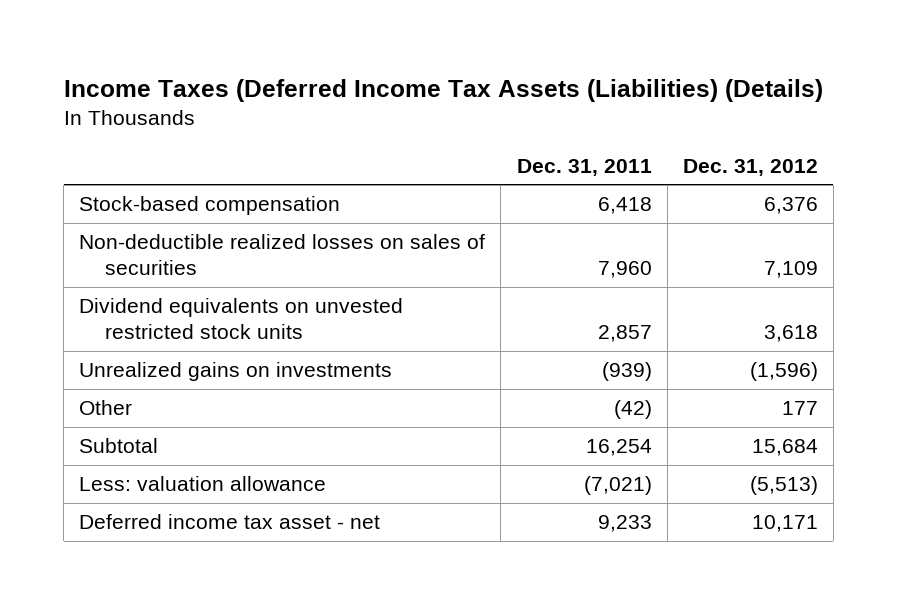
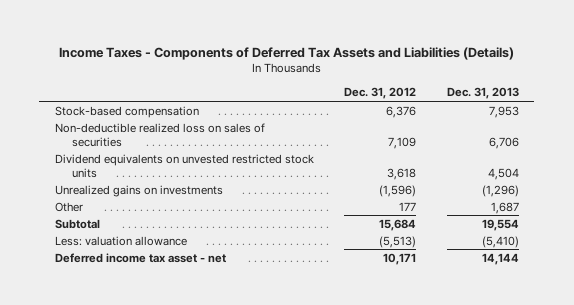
[63,78,823,102] Income Taxes (Deferred Income Tax Assets (Liabilities) (Details) -> [58,47,514,61] Income Taxes - Components of Deferred Tax Assets and Liabilities (Details)
[516,158,652,176] Dec. 31, 2011 -> none
none -> [446,87,519,100] Dec. 31, 2013
[79,234,486,275] Non-deductible realized losses on sales of securities -> [54,122,265,147] Non-deductible realized loss on sales of securities

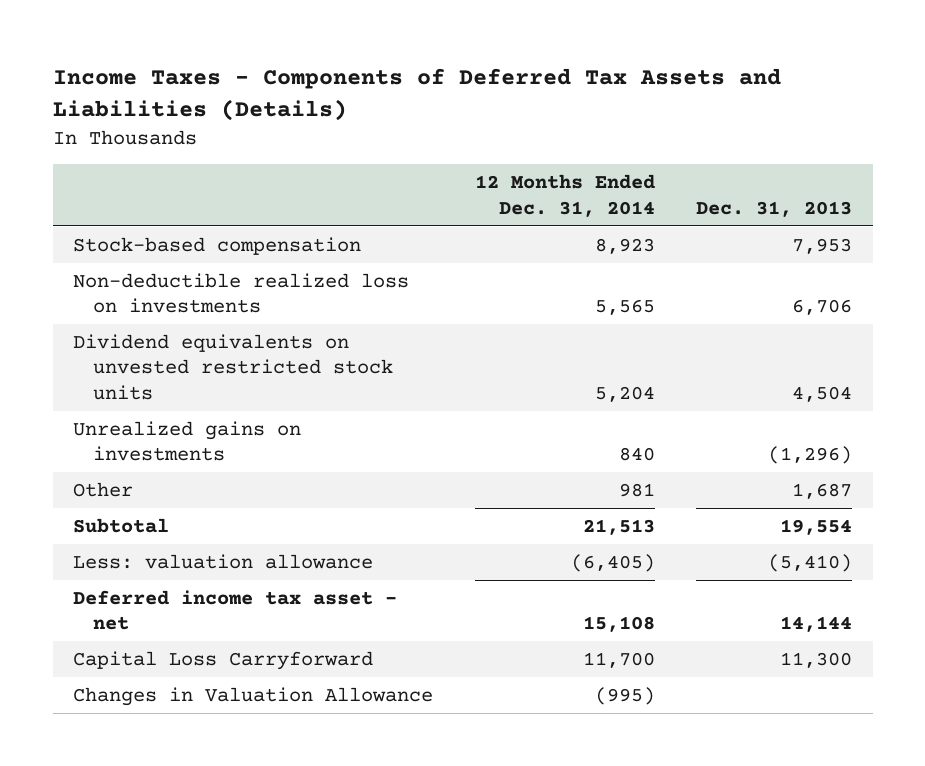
[344,87,417,100] Dec. 31, 2012 -> none
none -> [474,174,655,217] 12 Months Ended Dec. 31, 2014
[54,122,265,147] Non-deductible realized loss on sales of securities -> [73,272,410,314] Non-deductible realized loss on investments
none -> [73,650,374,670] Capital Loss Carryforward
none -> [73,686,434,706] Changes in Valuation Allowance

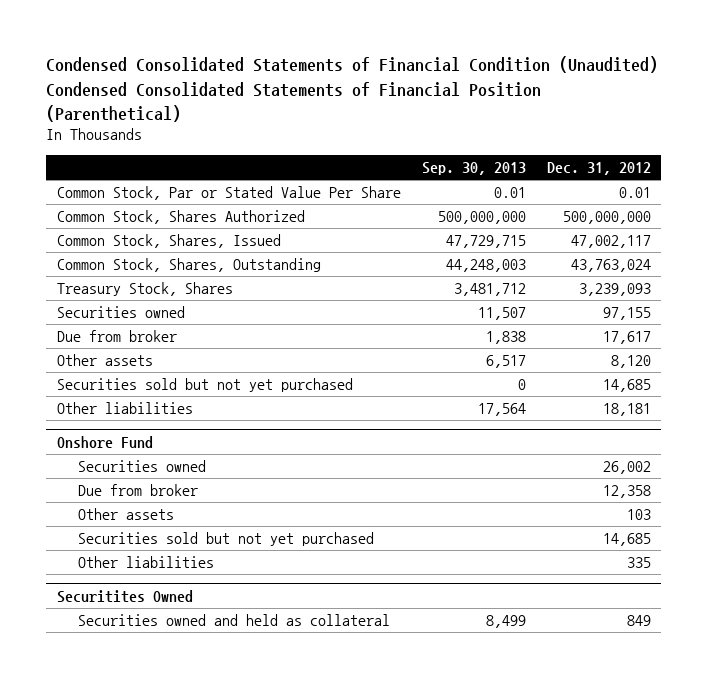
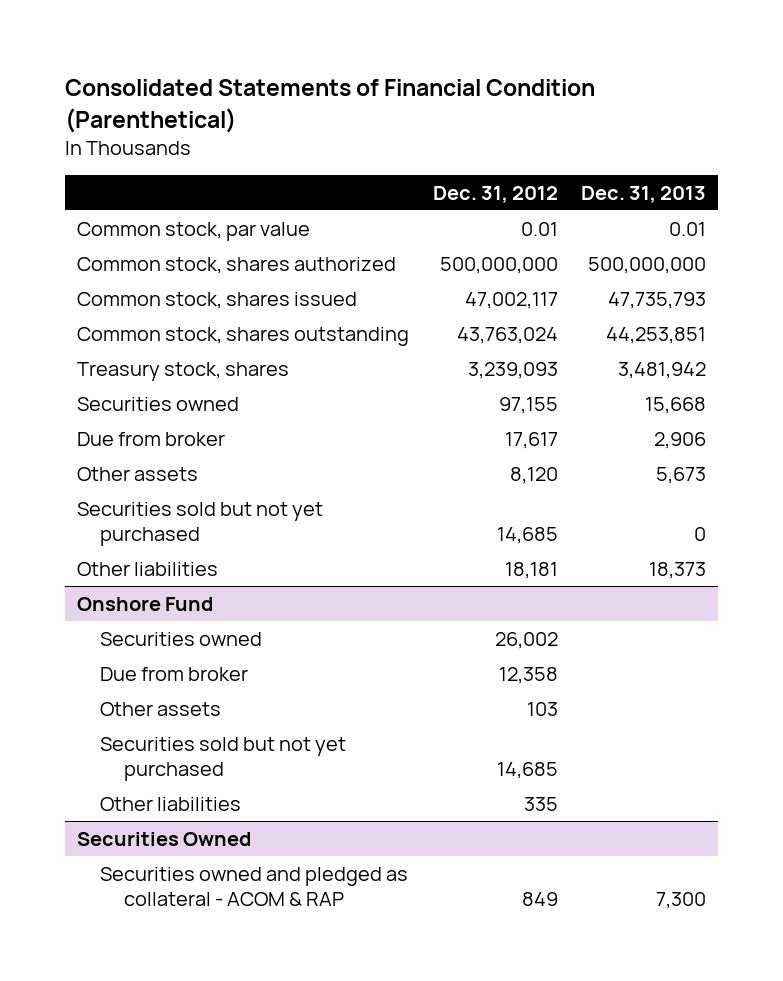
[46,56,659,122] Condensed Consolidated Statements of Financial Condition (Unaudited) Condensed Consolidated Statements of Financial Position (Parenthetical) -> [65,79,596,133] Consolidated Statements of Financial Condition (Parenthetical)
[421,161,526,175] Sep. 30, 2013 -> none
none -> [581,185,707,203] Dec. 31, 2013
[56,185,401,200] Common Stock, Par or Stated Value Per Share -> [77,221,311,241] Common stock, par value
[56,209,305,224] Common Stock, Shares Authorized -> [77,256,397,274] Common stock, shares authorized
[56,233,281,248] Common Stock, Shares, Issued -> [77,291,358,309] Common stock, shares issued
[56,257,321,272] Common Stock, Shares, Outstanding -> [77,326,410,346] Common stock, shares outstanding
[56,281,233,296] Treasury Stock, Shares -> [77,361,290,381] Treasury stock, shares
[56,589,193,603] Securitites Owned -> none
none -> [77,831,252,846] Securities Owned
[78,613,391,626] Securities owned and held as collateral -> [100,866,409,906] Securities owned and pledged as collateral - ACOM & RAP

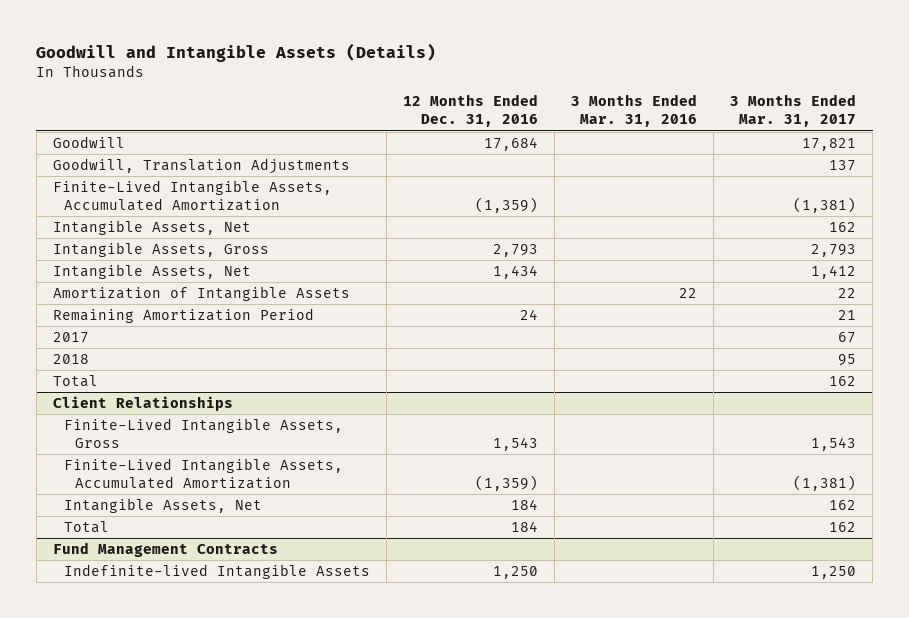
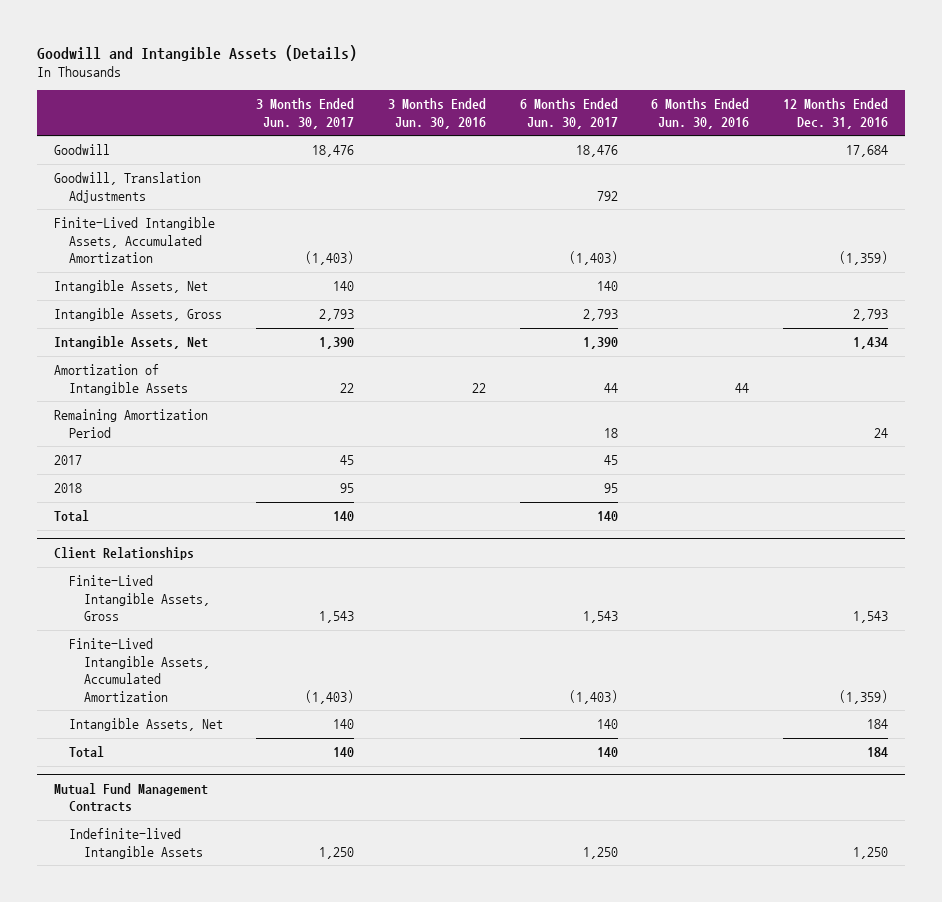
[571,94,698,128] 3 Months Ended Mar. 31, 2016 -> none
[730,94,857,128] 3 Months Ended Mar. 31, 2017 -> none
none -> [256,98,355,129] 3 Months Ended Jun. 30, 2017
none -> [388,98,487,129] 3 Months Ended Jun. 30, 2016
none -> [519,98,618,129] 6 Months Ended Jun. 30, 2017
none -> [651,98,750,129] 6 Months Ended Jun. 30, 2016
[52,541,278,557] Fund Management Contracts -> [53,783,208,813] Mutual Fund Management Contracts

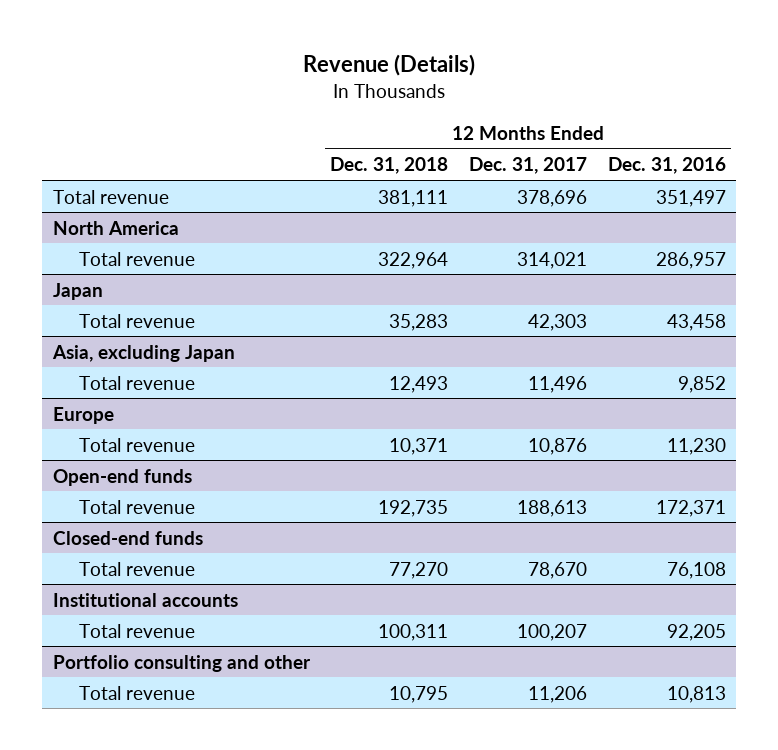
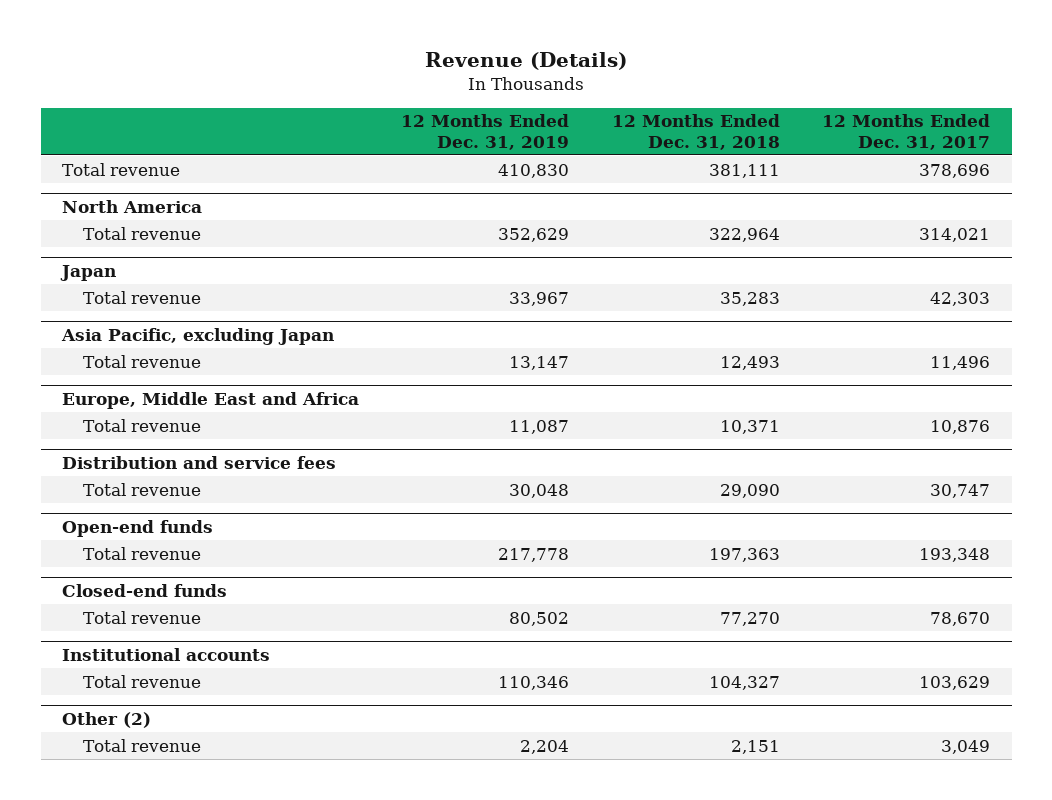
[607,157,726,175] Dec. 31, 2016 -> none
none -> [401,114,570,150] 12 Months Ended Dec. 31, 2019
[51,344,235,362] Asia, excluding Japan -> [60,327,334,345] Asia Pacific, excluding Japan
[52,406,114,424] Europe -> [61,391,359,409] Europe, Middle East and Africa
none -> [61,455,336,469] Distribution and service fees
none -> [83,482,202,496] Total revenue
[378,499,449,517] 192,735 -> [708,547,780,562] 197,363
[516,499,587,517] 188,613 -> [919,547,991,562] 193,348
[378,623,449,641] 100,311 -> [708,675,780,690] 104,327
[516,623,587,641] 100,207 -> [919,675,991,690] 103,629
[52,654,311,672] Portfolio consulting and other -> [61,711,151,728] Other (2)
[389,685,449,703] 10,795 -> [730,739,780,754] 2,151
[527,685,587,703] 11,206 -> [941,739,991,754] 3,049

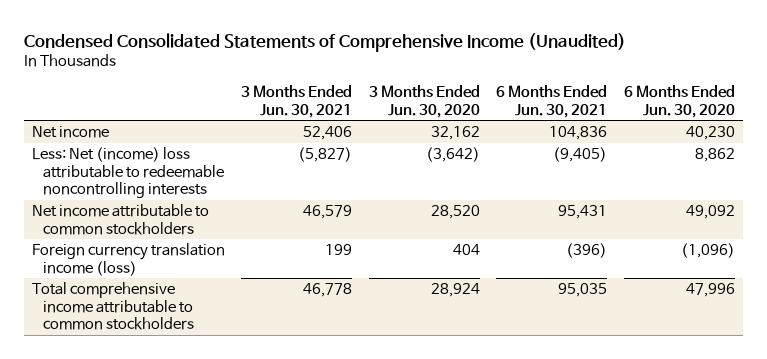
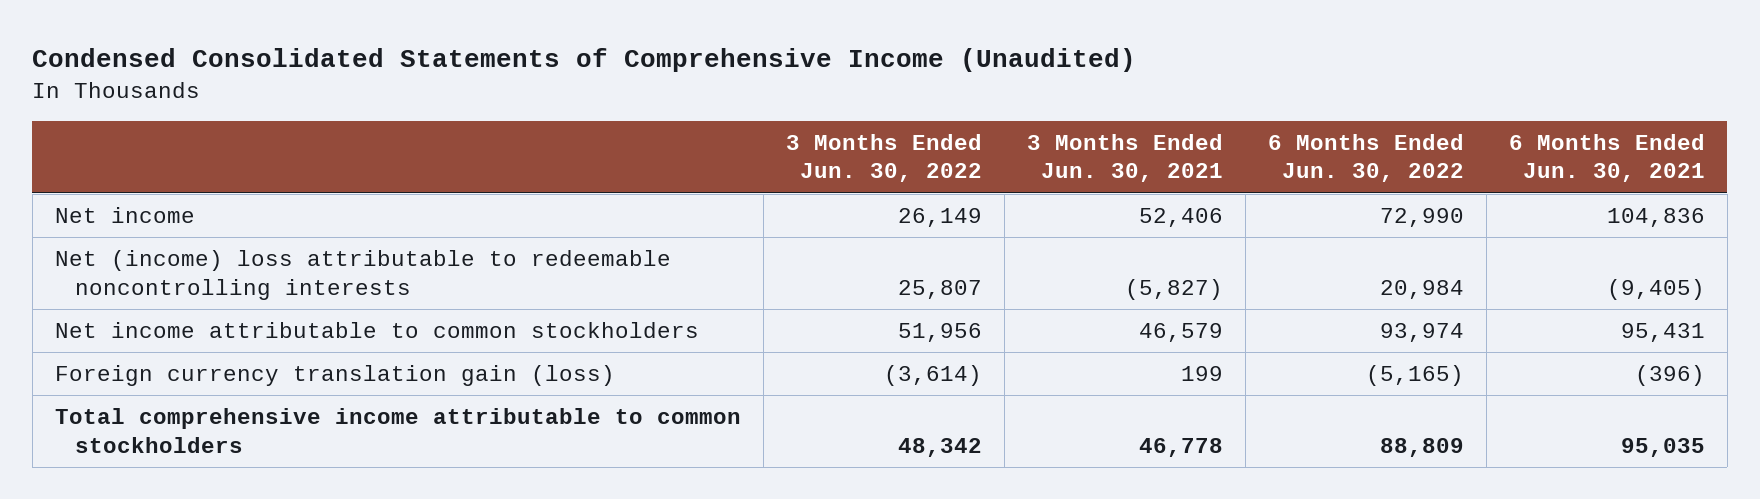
[368,85,480,118] 3 Months Ended Jun. 30, 2020 -> none
[623,85,735,118] 6 Months Ended Jun. 30, 2020 -> none
none -> [785,133,982,183] 3 Months Ended Jun. 30, 2022
none -> [1267,133,1464,183] 6 Months Ended Jun. 30, 2022
[31,147,225,199] Less: Net (income) loss attributable to redeemable noncontrolling interests -> [54,250,671,300] Net (income) loss attributable to redeemable noncontrolling interests
[31,243,225,276] Foreign currency translation income (loss) -> [54,365,615,387] Foreign currency translation gain (loss)

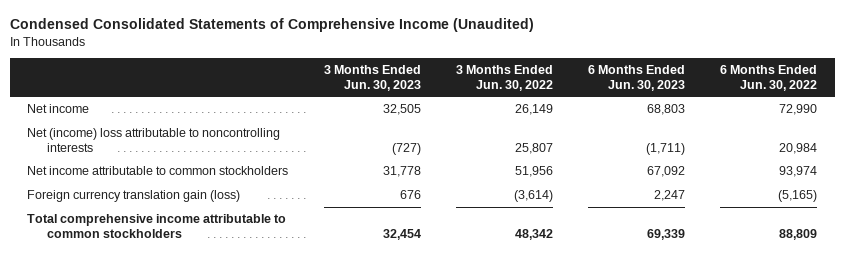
[1026,133,1223,183] 3 Months Ended Jun. 30, 2021 -> none
[1508,133,1705,183] 6 Months Ended Jun. 30, 2021 -> none
none -> [323,65,421,91] 3 Months Ended Jun. 30, 2023
none -> [587,65,685,91] 6 Months Ended Jun. 30, 2023
[54,250,671,300] Net (income) loss attributable to redeemable noncontrolling interests -> [27,128,281,152] Net (income) loss attributable to noncontrolling interests

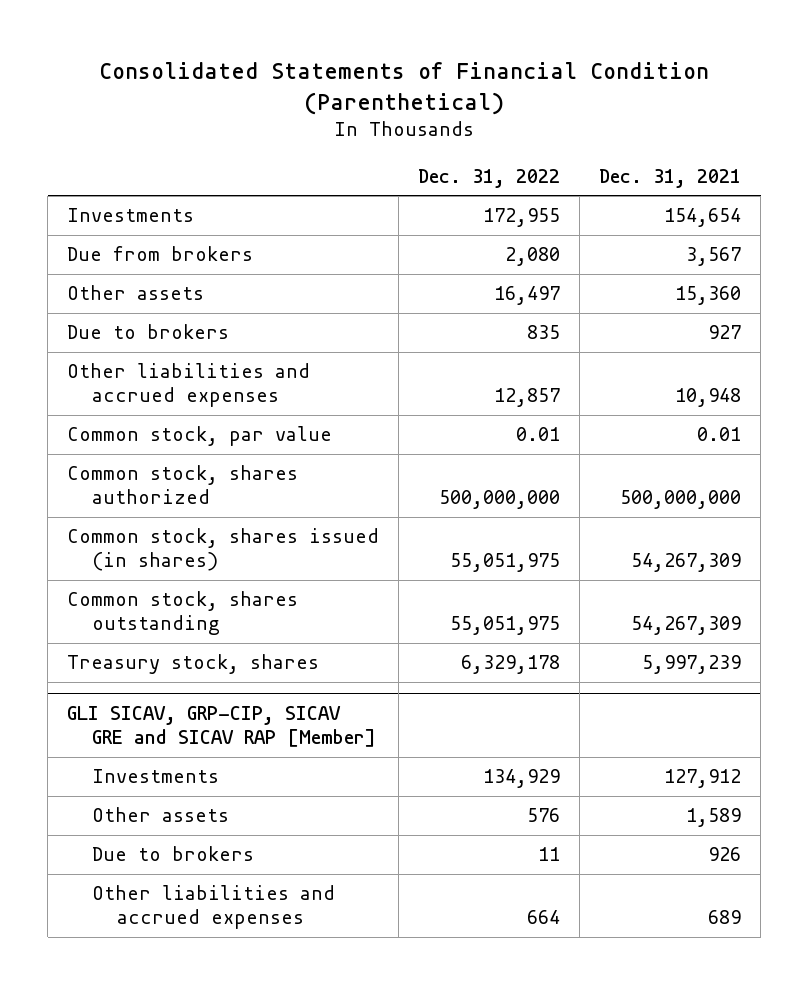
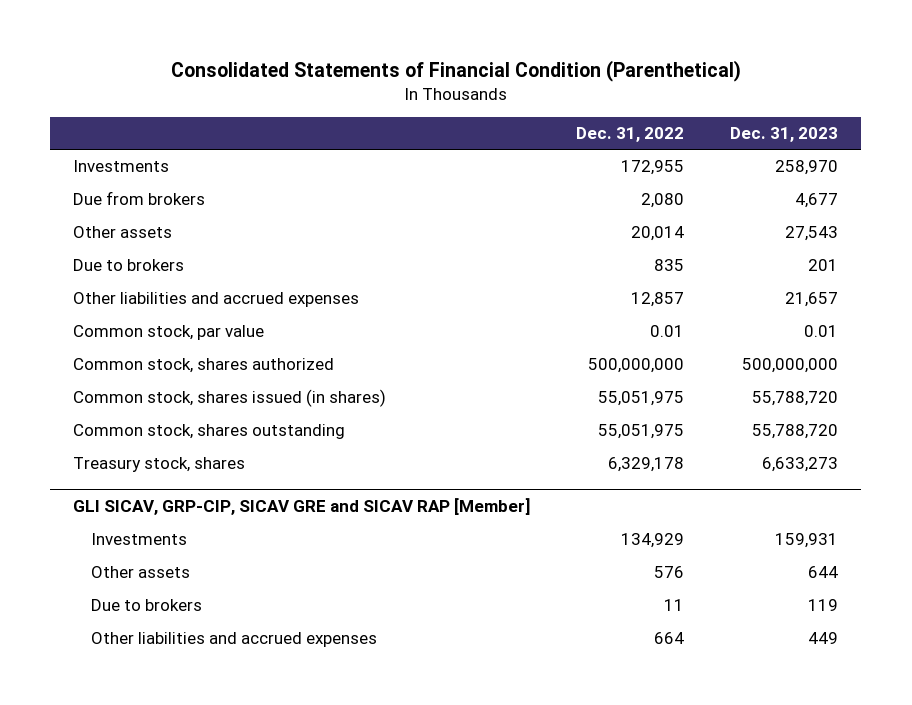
[599,168,742,188] Dec. 31, 2021 -> none
none -> [730,127,839,143] Dec. 31, 2023
[494,286,561,306] 16,497 -> [631,226,685,242] 20,014

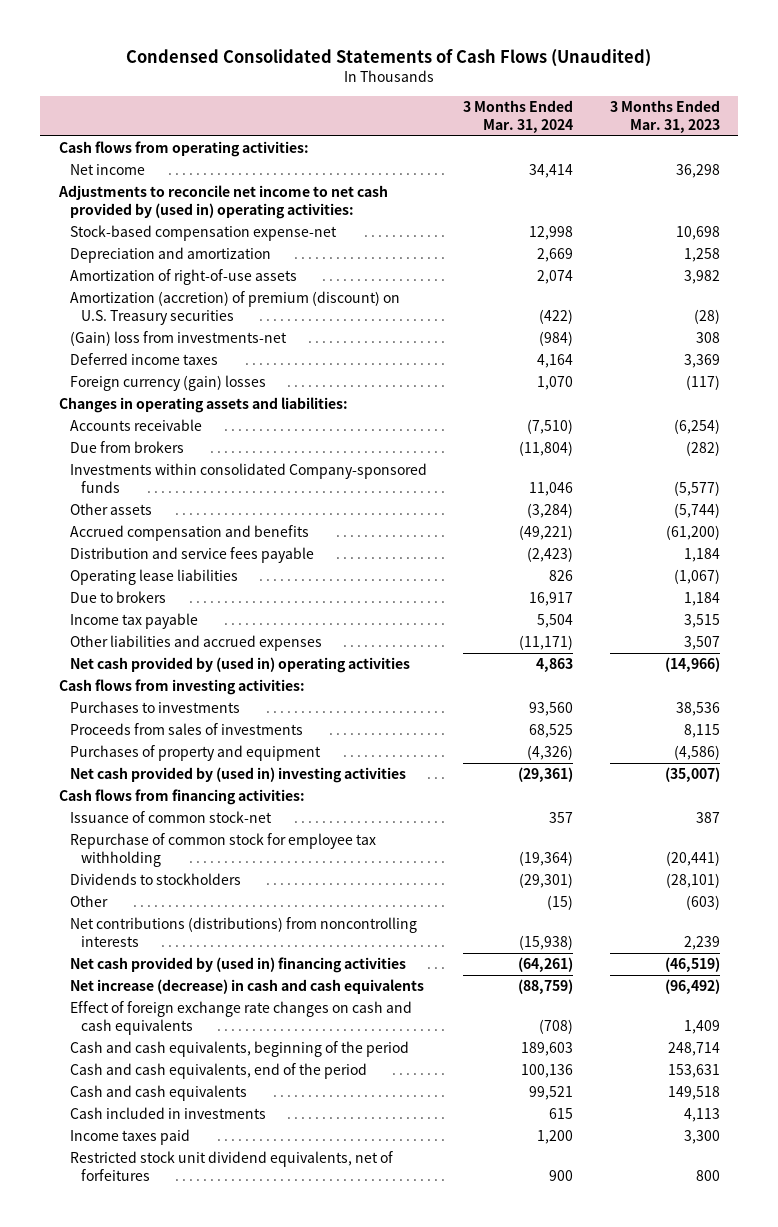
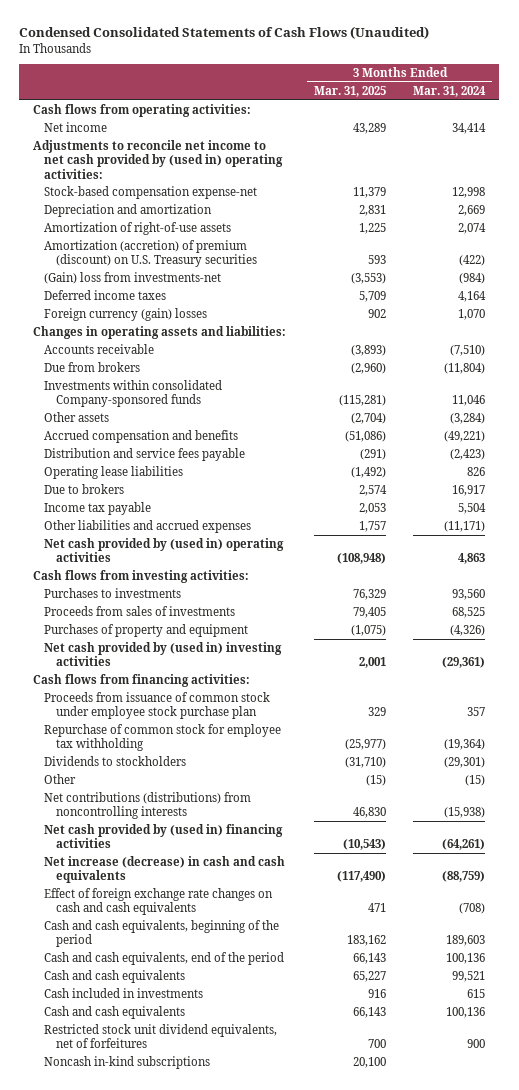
[609,100,720,134] 3 Months Ended Mar. 31, 2023 -> none
none -> [313,85,386,97] Mar. 31, 2025
[69,811,272,824] Issuance of common stock-net -> [44,692,271,720] Proceeds from issuance of common stock under employee stock purchase plan
[69,1129,190,1146] Income taxes paid -> none
none -> [44,1006,186,1020] Cash and cash equivalents
none -> [44,1056,211,1070] Noncash in-kind subscriptions

